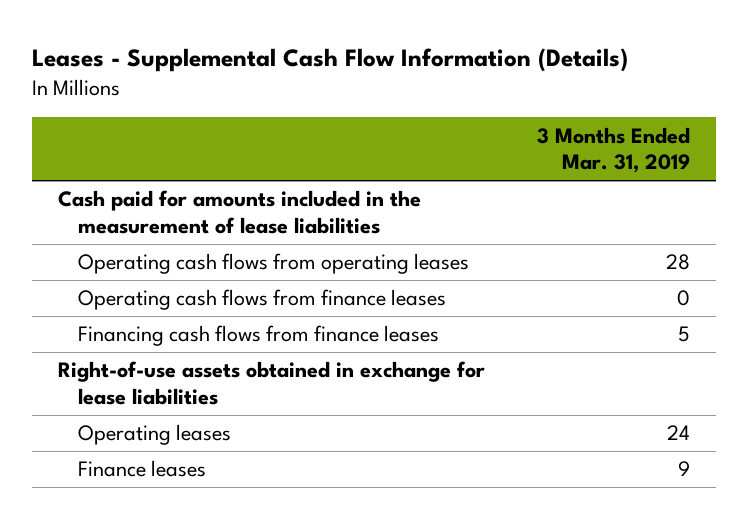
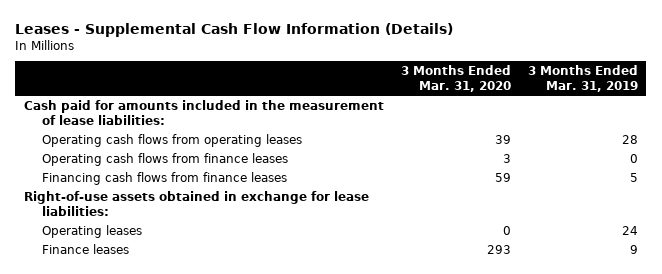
none -> [400,65,511,92] 3 Months Ended Mar. 31, 2020
[57,190,421,234] Cash paid for amounts included in the measurement of lease liabilities -> [23,99,384,125] Cash paid for amounts included in the measurement of lease liabilities:
[57,361,485,405] Right-of-use assets obtained in exchange for lease liabilities -> [23,190,369,216] Right-of-use assets obtained in exchange for lease liabilities:

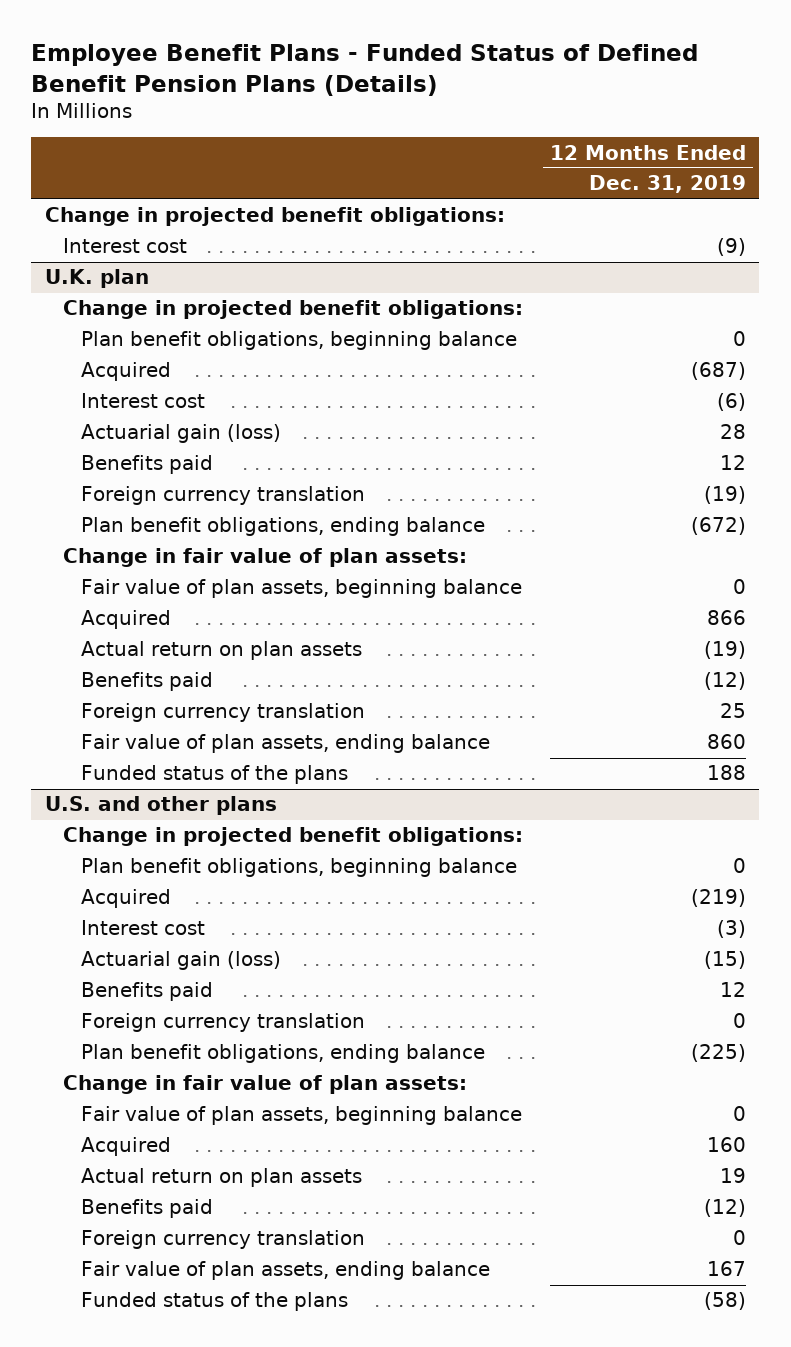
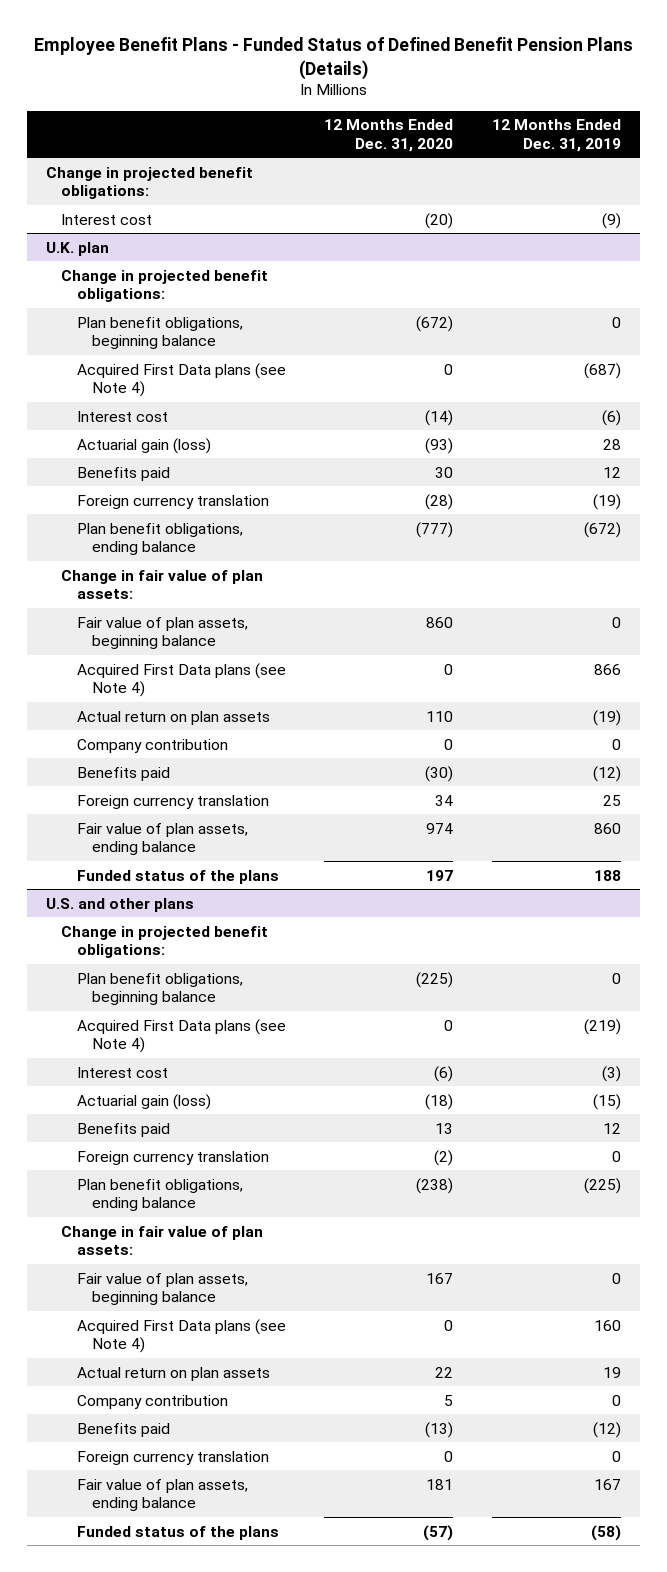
none -> [324,119,454,152] 12 Months Ended Dec. 31, 2020
[80,362,171,382] Acquired -> [76,362,286,397] Acquired First Data plans (see Note 4)
[80,610,171,630] Acquired -> [76,662,286,697] Acquired First Data plans (see Note 4)
none -> [76,738,228,753] Company contribution
[80,889,171,909] Acquired -> [76,1018,286,1053] Acquired First Data plans (see Note 4)
[80,1137,171,1157] Acquired -> [76,1318,286,1353] Acquired First Data plans (see Note 4)
none -> [76,1394,228,1409] Company contribution

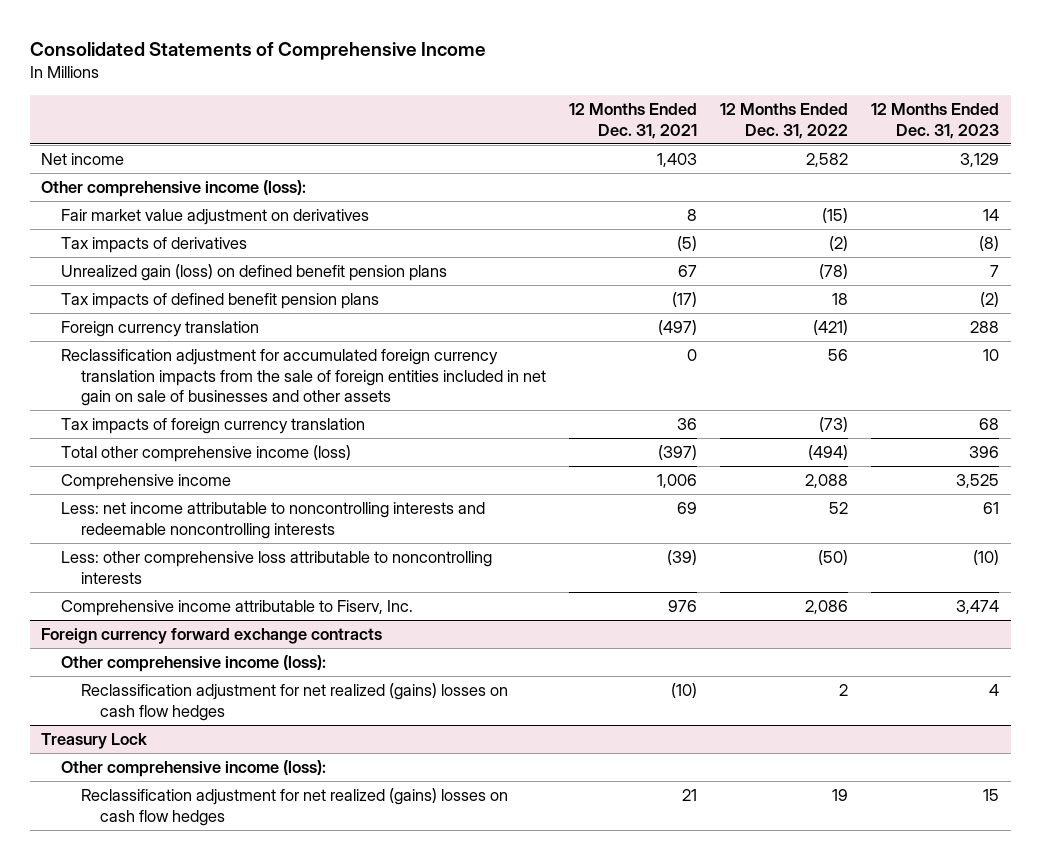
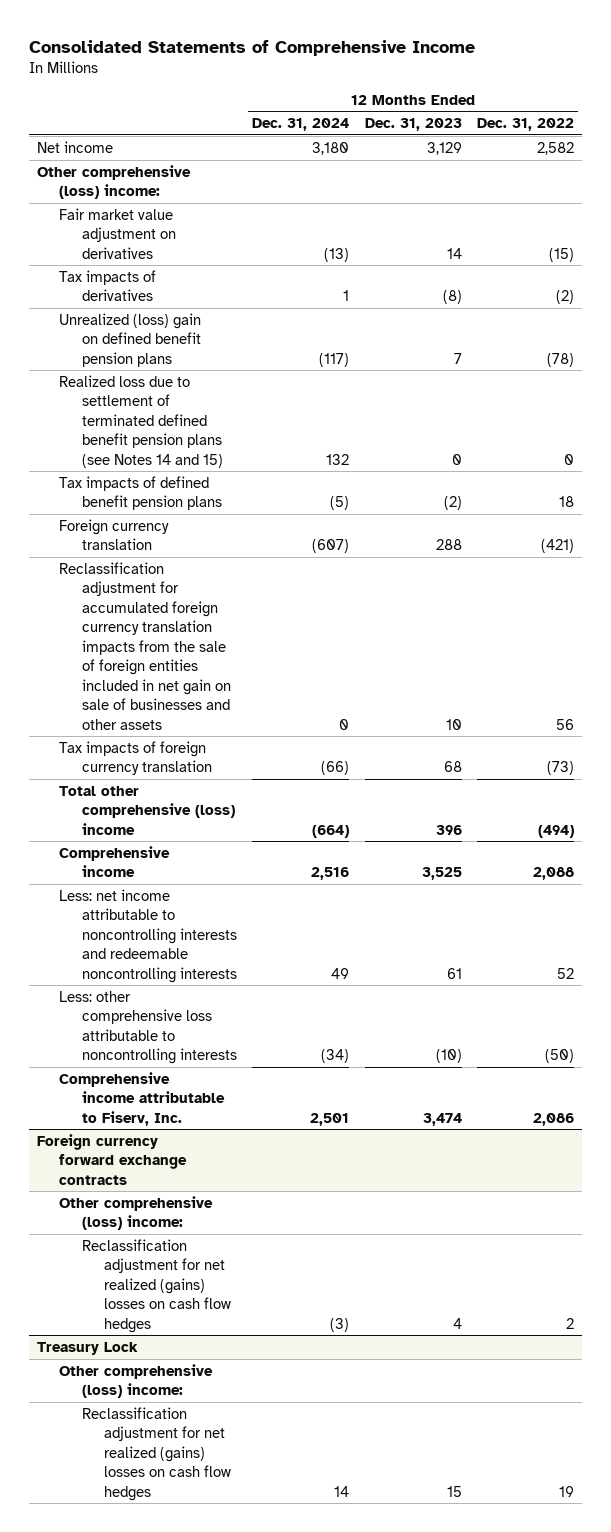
[568,103,697,139] 12 Months Ended Dec. 31, 2021 -> none
none -> [252,118,350,132] Dec. 31, 2024
[41,180,307,198] Other comprehensive income (loss): -> [36,164,191,200] Other comprehensive (loss) income:
[60,264,447,282] Unrealized gain (loss) on defined benefit pension plans -> [59,312,202,367] Unrealized (loss) gain on defined benefit pension plans
none -> [59,374,223,468] Realized loss due to settlement of terminated defined benefit pension plans (see Notes 14 and 15)
[60,445,351,463] Total other comprehensive income (loss) -> [59,785,235,835] Total other comprehensive (loss) income
[60,655,326,673] Other comprehensive income (loss): -> [59,1195,214,1231] Other comprehensive (loss) income:
[60,760,326,778] Other comprehensive income (loss): -> [59,1363,214,1399] Other comprehensive (loss) income:

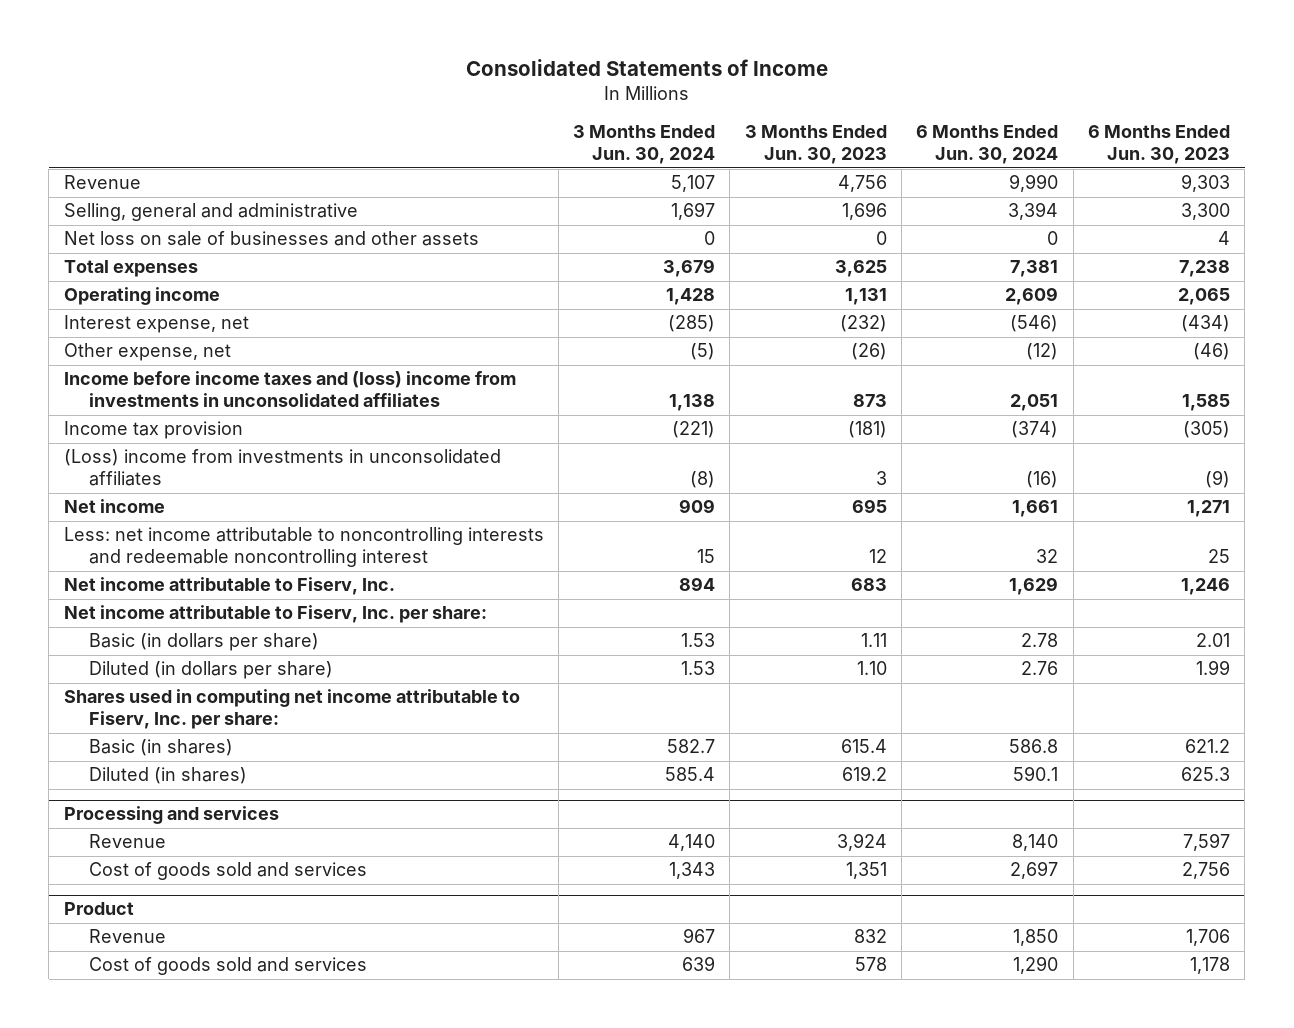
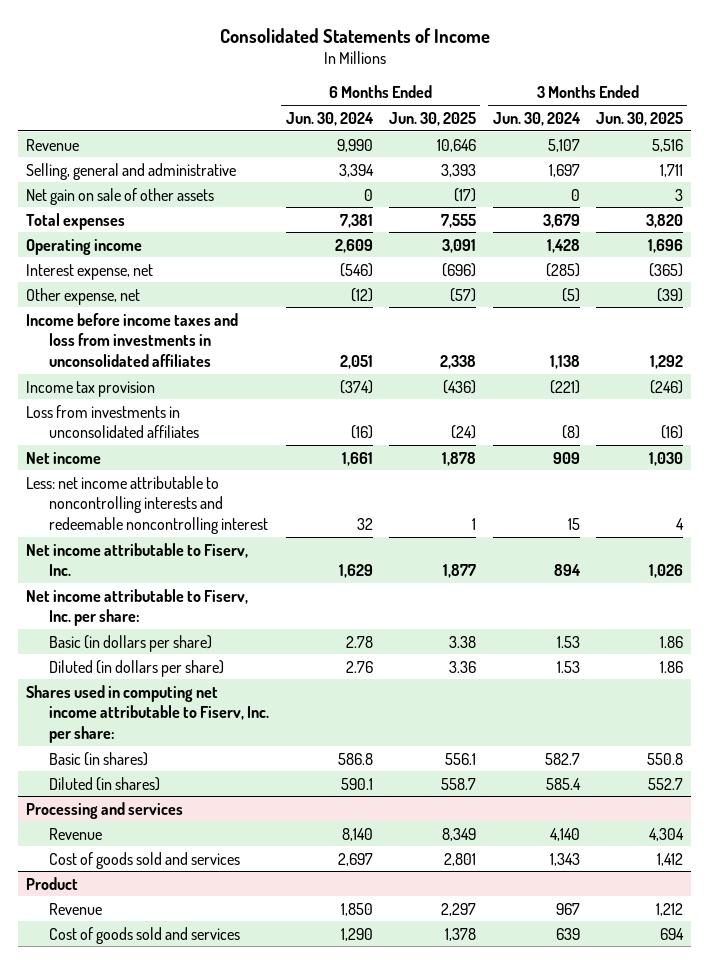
[744,125,887,165] 3 Months Ended Jun. 30, 2023 -> none
[1088,125,1231,165] 6 Months Ended Jun. 30, 2023 -> none
none -> [389,111,477,126] Jun. 30, 2025
none -> [596,111,684,126] Jun. 30, 2025
[63,231,479,247] Net loss on sale of businesses and other assets -> [26,187,215,205] Net gain on sale of other assets
[63,371,516,408] Income before income taxes and (loss) income from investments in unconsolidated affiliates -> [26,312,239,367] Income before income taxes and loss from investments in unconsolidated affiliates
[63,449,501,487] (Loss) income from investments in unconsolidated affiliates -> [26,404,199,439] Loss from investments in unconsolidated affiliates

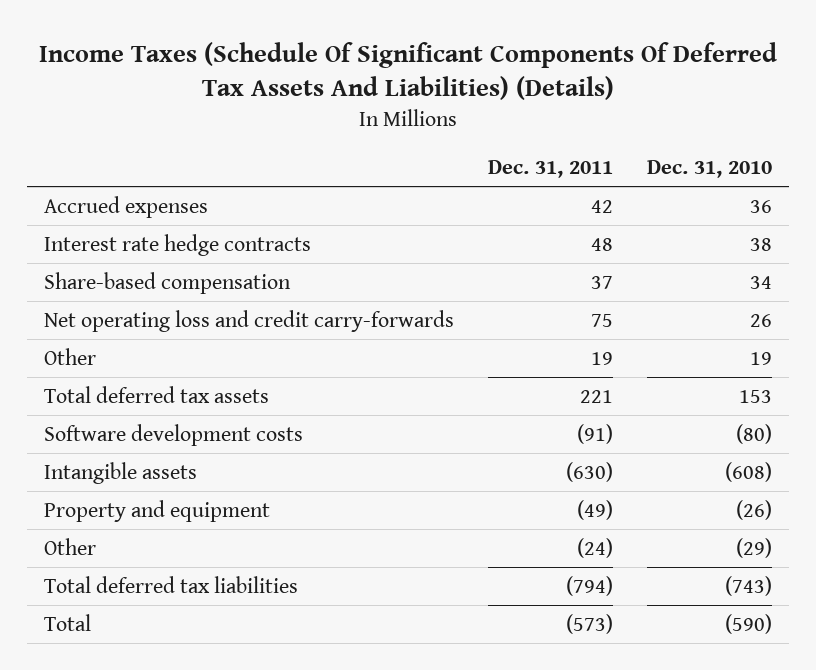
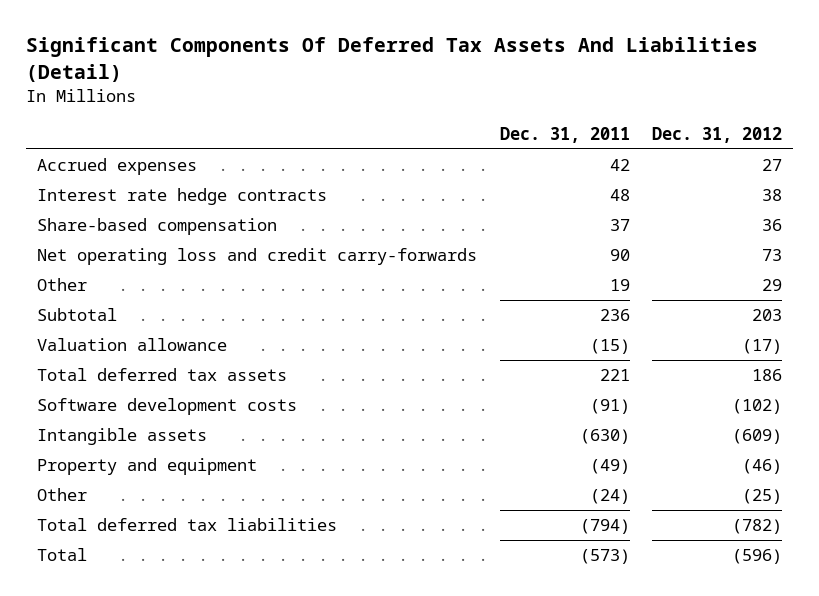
[38,41,777,101] Income Taxes (Schedule Of Significant Components Of Deferred Tax Assets And Liabilities) (Details) -> [26,37,759,82] Significant Components Of Deferred Tax Assets And Liabilities (Detail)
[646,160,772,179] Dec. 31, 2010 -> none
none -> [652,126,783,143] Dec. 31, 2012
[590,314,613,328] 75 -> [609,249,630,262] 90
none -> [37,308,118,322] Subtotal
none -> [37,338,228,352] Valuation allowance

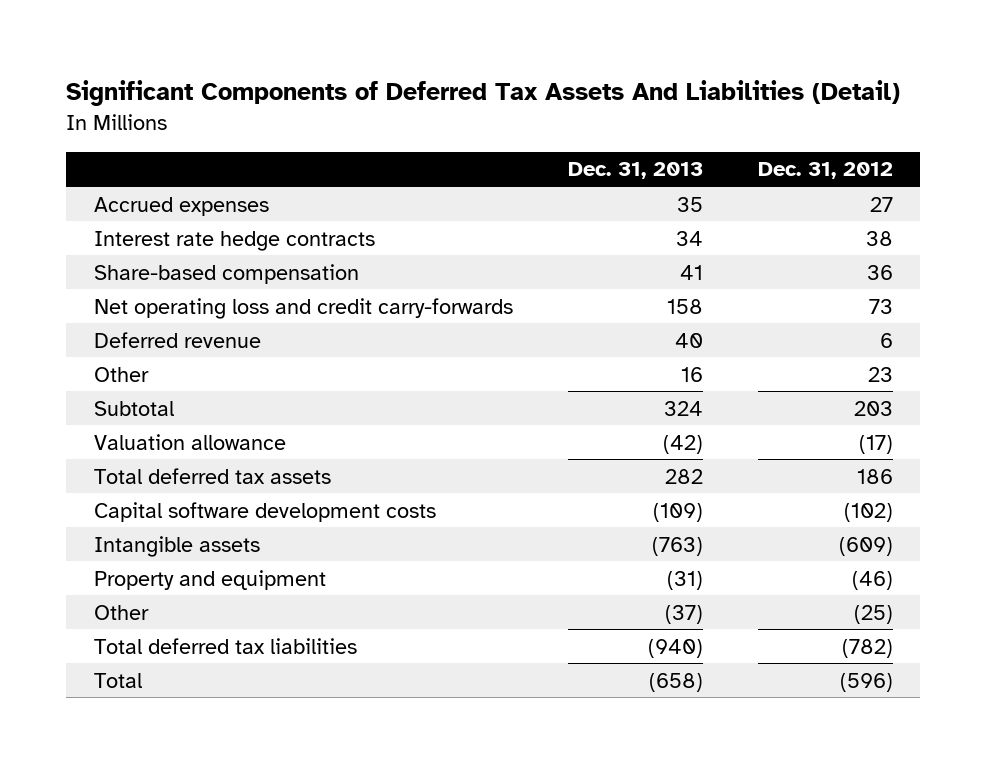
[26,37,759,82] Significant Components Of Deferred Tax Assets And Liabilities (Detail) -> [66,80,901,107] Significant Components of Deferred Tax Assets And Liabilities (Detail)
[499,126,630,143] Dec. 31, 2011 -> none
none -> [567,162,703,180] Dec. 31, 2013
none -> [93,331,261,348] Deferred revenue
[762,279,783,292] 29 -> [867,366,893,382] 23
[37,398,298,416] Software development costs -> [93,501,436,522] Capital software development costs

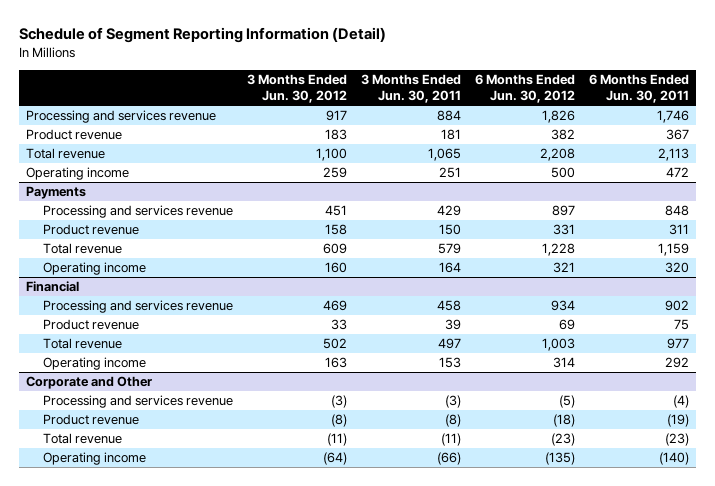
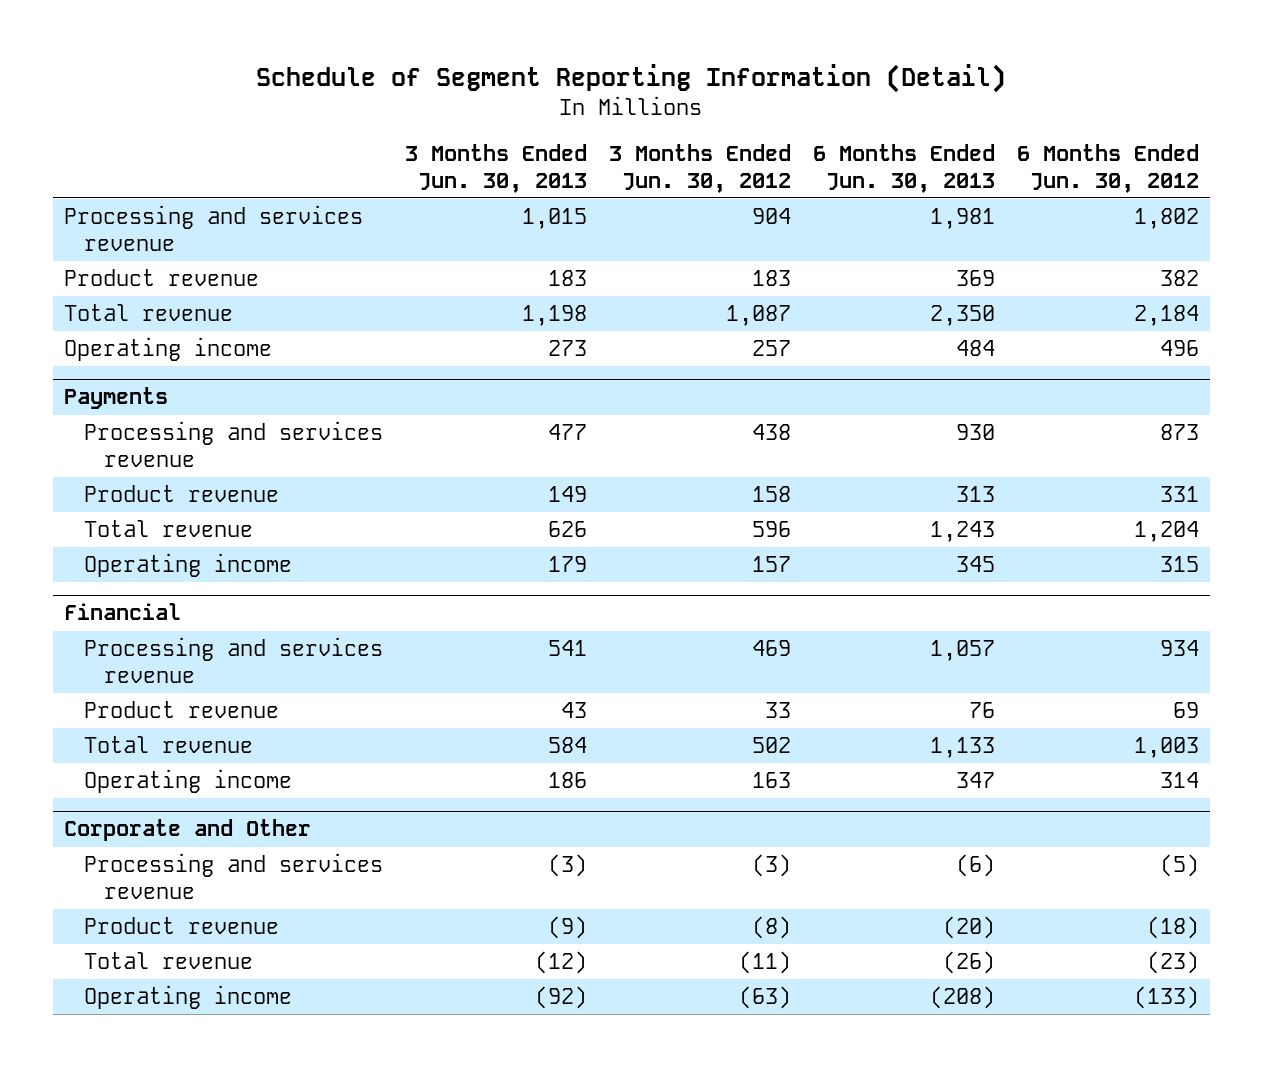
[360,74,461,104] 3 Months Ended Jun. 30, 2011 -> none
[588,74,689,104] 6 Months Ended Jun. 30, 2011 -> none
none -> [404,144,587,193] 3 Months Ended Jun. 30, 2013
none -> [812,144,995,193] 6 Months Ended Jun. 30, 2013
[325,110,347,122] 917 -> [751,208,791,225] 904
[541,110,575,124] 1,826 -> [1133,208,1199,230] 1,802
[315,148,347,162] 1,100 -> [725,305,791,327] 1,087
[539,148,575,162] 2,208 -> [1133,305,1199,327] 2,184
[322,167,347,179] 259 -> [751,340,791,357] 257
[550,167,575,179] 500 -> [1159,340,1199,357] 496
[324,205,347,217] 451 -> [751,424,791,441] 438
[551,205,575,217] 897 -> [1159,424,1199,441] 873
[322,243,347,255] 609 -> [751,521,791,538] 596
[541,243,575,257] 1,228 -> [1133,521,1199,543] 1,204
[324,262,347,274] 160 -> [751,556,791,573] 157
[552,262,575,274] 321 -> [1159,556,1199,573] 315
[322,452,347,466] (64) -> [738,986,791,1010] (63)
[544,452,575,466] (135) -> [1133,986,1199,1010] (133)

